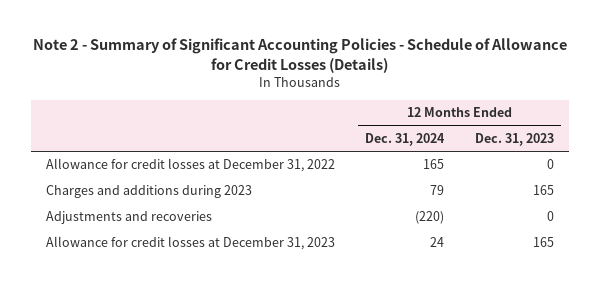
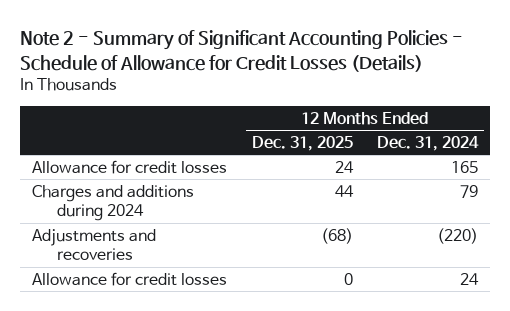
[474,132,554,146] Dec. 31, 2023 -> none
none -> [251,135,353,151] Dec. 31, 2025
[45,158,335,173] Allowance for credit losses at December 31, 2022 -> [32,159,228,174] Allowance for credit losses
[45,185,252,199] Charges and additions during 2023 -> [32,184,195,222] Charges and additions during 2024
[45,236,335,251] Allowance for credit losses at December 31, 2023 -> [32,271,228,286] Allowance for credit losses

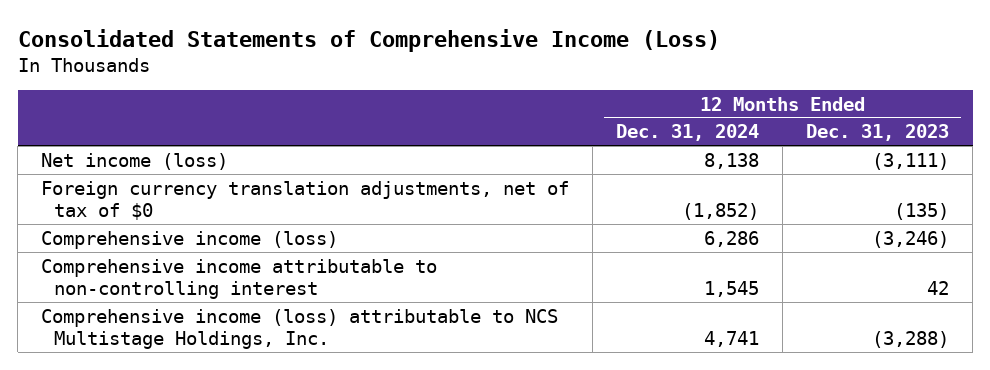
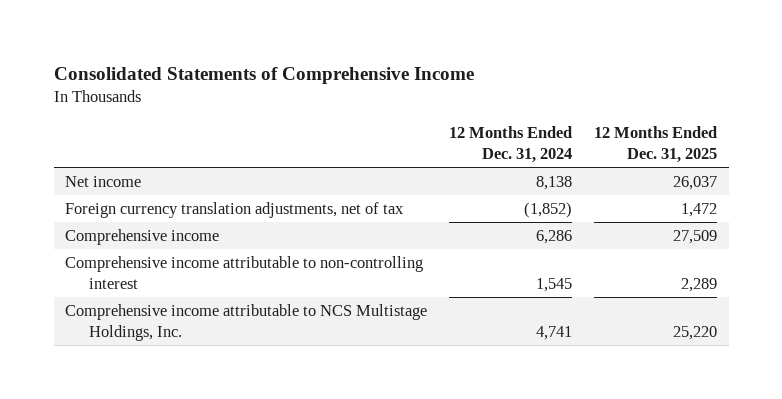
[17,28,720,52] Consolidated Statements of Comprehensive Income (Loss) -> [53,66,474,84] Consolidated Statements of Comprehensive Income
[806,124,950,142] Dec. 31, 2023 -> none
none -> [594,125,718,164] 12 Months Ended Dec. 31, 2025
[41,152,229,170] Net income (loss) -> [64,175,141,187] Net income
[41,180,570,220] Foreign currency translation adjustments, net of tax of $0 -> [64,201,404,218] Foreign currency translation adjustments, net of tax
[41,230,339,249] Comprehensive income (loss) -> [64,228,219,245] Comprehensive income
[41,308,559,349] Comprehensive income (loss) attributable to NCS Multistage Holdings, Inc. -> [64,303,427,342] Comprehensive income attributable to NCS Multistage Holdings, Inc.

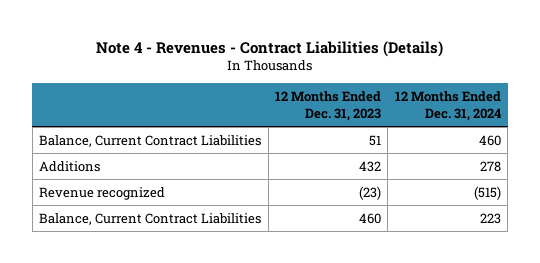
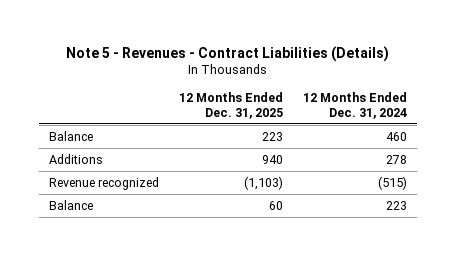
[96,40,444,57] Note 4 - Revenues - Contract Liabilities (Details) -> [66,45,390,62] Note 5 - Revenues - Contract Liabilities (Details)
[275,91,382,121] 12 Months Ended Dec. 31, 2023 -> none
none -> [179,92,284,120] 12 Months Ended Dec. 31, 2025
[39,134,262,147] Balance, Current Contract Liabilities -> [48,130,93,141] Balance
[39,212,262,225] Balance, Current Contract Liabilities -> [48,199,93,210] Balance

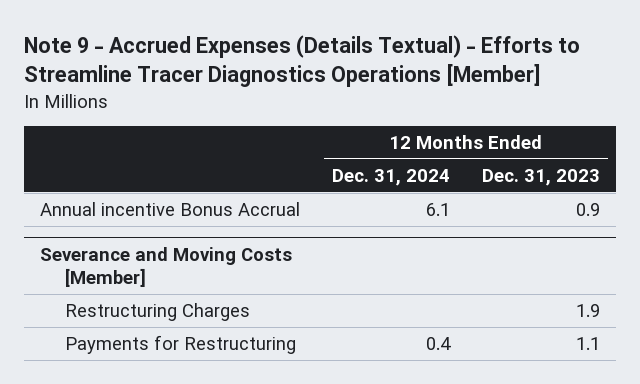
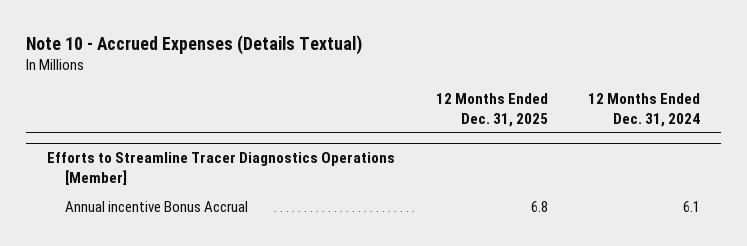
[24,35,581,88] Note 9 - Accrued Expenses (Details Textual) - Efforts to Streamline Tracer Diagnostics Operations [Member] -> [26,34,363,55] Note 10 - Accrued Expenses (Details Textual)
[481,168,600,186] Dec. 31, 2023 -> none
none -> [435,93,548,128] 12 Months Ended Dec. 31, 2025
none -> [46,152,395,185] Efforts to Streamline Tracer Diagnostics Operations [Member]
[40,246,293,287] Severance and Moving Costs [Member] -> none
[65,302,251,321] Restructuring Charges -> none
[65,334,297,354] Payments for Restructuring -> none

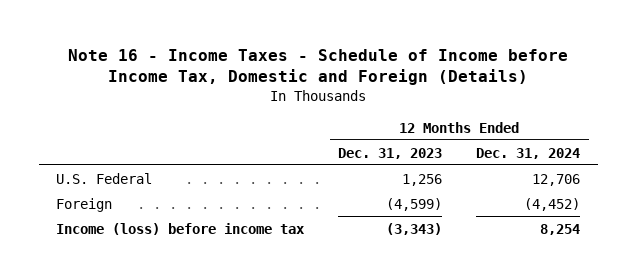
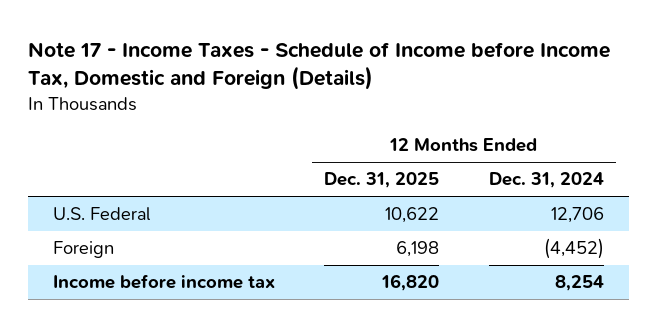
[68,48,569,86] Note 16 - Income Taxes - Schedule of Income before Income Tax, Domestic and Foreign (Details) -> [28,41,611,91] Note 17 - Income Taxes - Schedule of Income before Income Tax, Domestic and Foreign (Details)
[338,147,443,159] Dec. 31, 2023 -> none
none -> [324,172,440,189] Dec. 31, 2025
[56,222,306,235] Income (loss) before income tax -> [53,274,276,290] Income before income tax

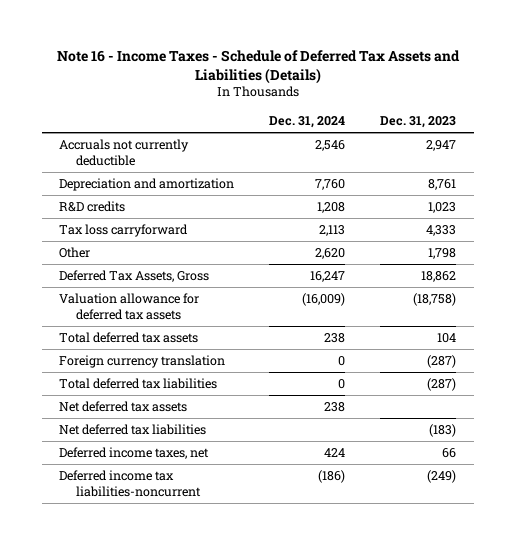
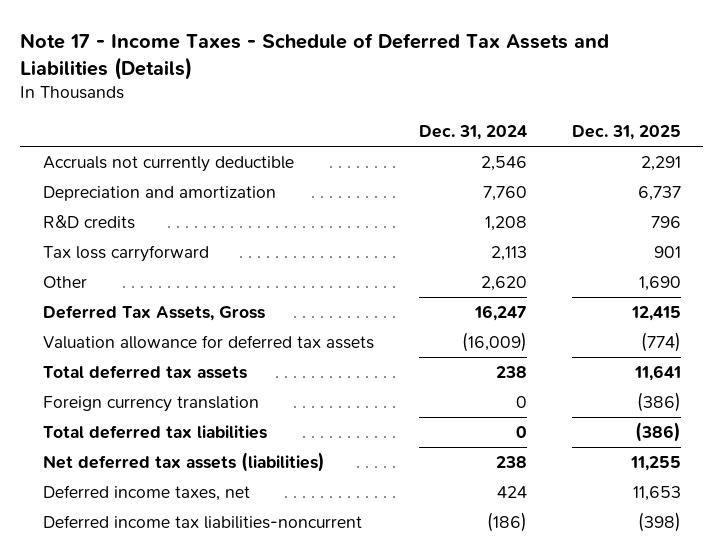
[56,49,460,84] Note 16 - Income Taxes - Schedule of Deferred Tax Assets and Liabilities (Details) -> [20,32,610,80] Note 17 - Income Taxes - Schedule of Deferred Tax Assets and Liabilities (Details)
[380,115,457,128] Dec. 31, 2023 -> none
none -> [571,124,681,140] Dec. 31, 2025
[59,424,207,436] Net deferred tax liabilities -> none
[59,401,188,413] Net deferred tax assets -> [42,451,325,472] Net deferred tax assets (liabilities)

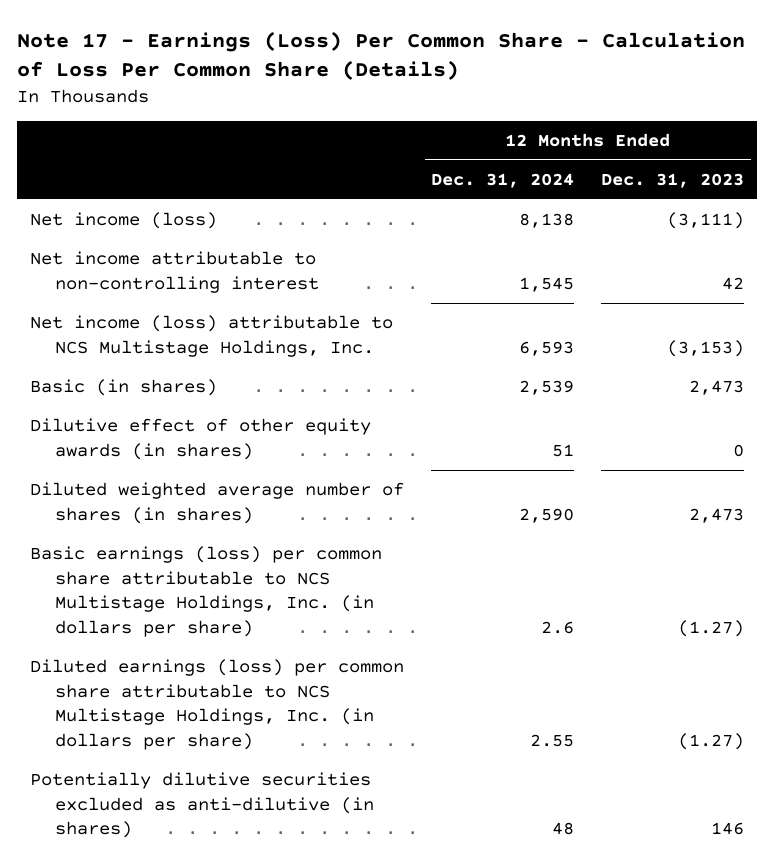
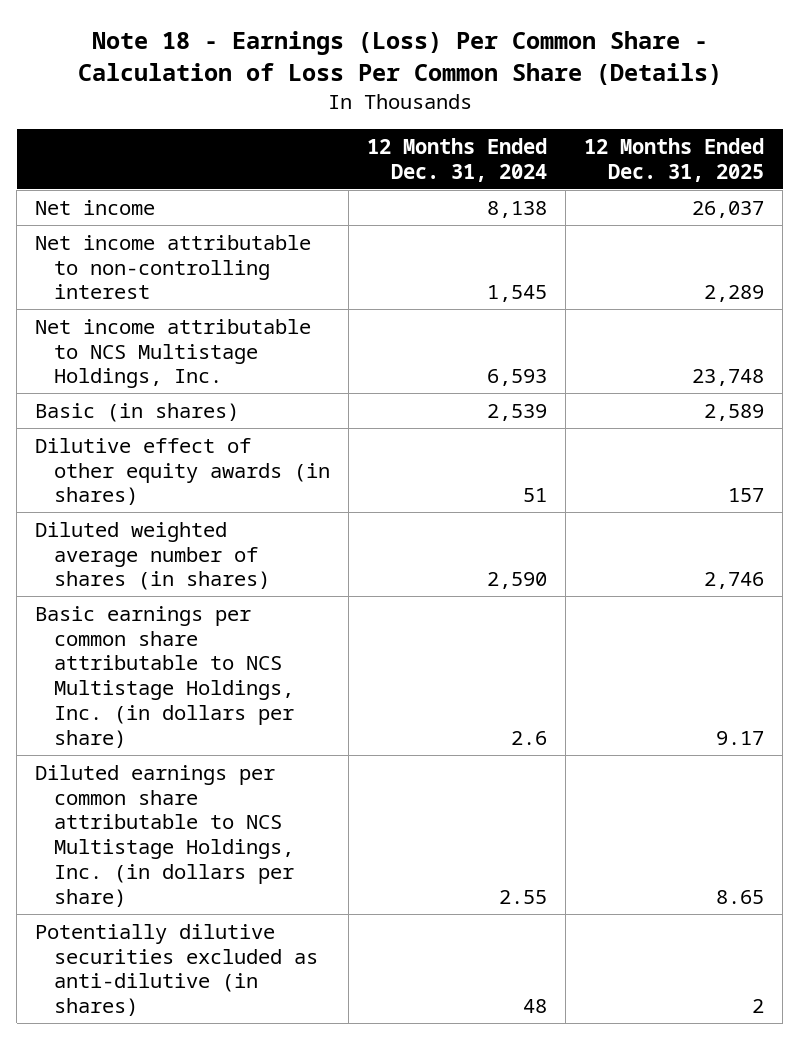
[17,30,746,81] Note 17 - Earnings (Loss) Per Common Share - Calculation of Loss Per Common Share (Details) -> [77,30,722,85] Note 18 - Earnings (Loss) Per Common Share - Calculation of Loss Per Common Share (Details)
[601,172,745,188] Dec. 31, 2023 -> none
none -> [584,137,765,182] 12 Months Ended Dec. 31, 2025
[30,212,218,230] Net income (loss) -> [35,199,156,215] Net income
[30,315,394,357] Net income (loss) attributable to NCS Multistage Holdings, Inc. -> [35,318,312,389] Net income attributable to NCS Multistage Holdings, Inc.
[30,546,383,637] Basic earnings (loss) per common share attributable to NCS Multistage Holdings, Inc. (in dollars per share) -> [35,605,295,748] Basic earnings per common share attributable to NCS Multistage Holdings, Inc. (in dollars per share)
[30,659,405,750] Diluted earnings (loss) per common share attributable to NCS Multistage Holdings, Inc. (in dollars per share) -> [35,764,295,907] Diluted earnings per common share attributable to NCS Multistage Holdings, Inc. (in dollars per share)

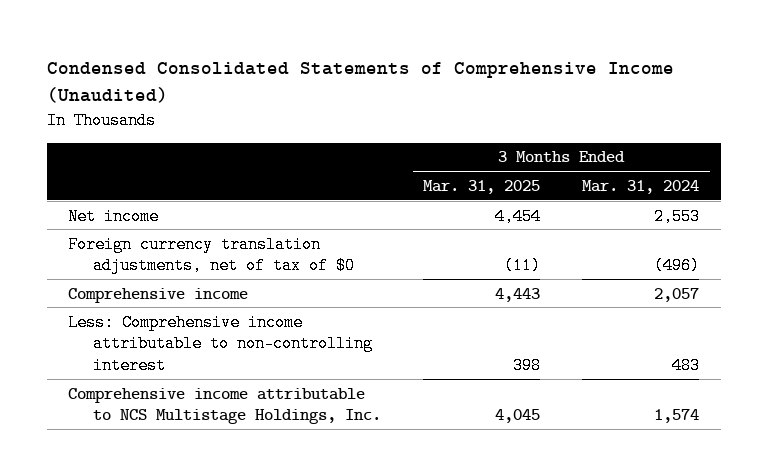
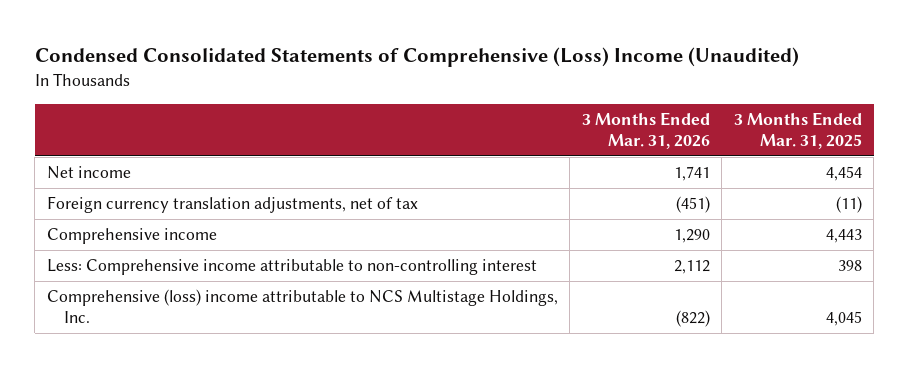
[46,61,674,104] Condensed Consolidated Statements of Comprehensive Income (Unaudited) -> [34,47,799,68] Condensed Consolidated Statements of Comprehensive (Loss) Income (Unaudited)
[582,179,700,194] Mar. 31, 2024 -> none
none -> [581,111,710,150] 3 Months Ended Mar. 31, 2026
[67,235,355,275] Foreign currency translation adjustments, net of tax of $0 -> [46,196,418,214] Foreign currency translation adjustments, net of tax
[67,387,381,425] Comprehensive income attributable to NCS Multistage Holdings, Inc. -> [46,289,558,324] Comprehensive (loss) income attributable to NCS Multistage Holdings, Inc.

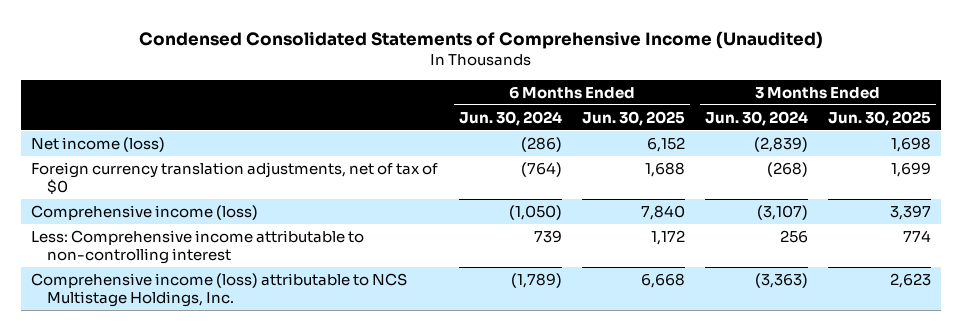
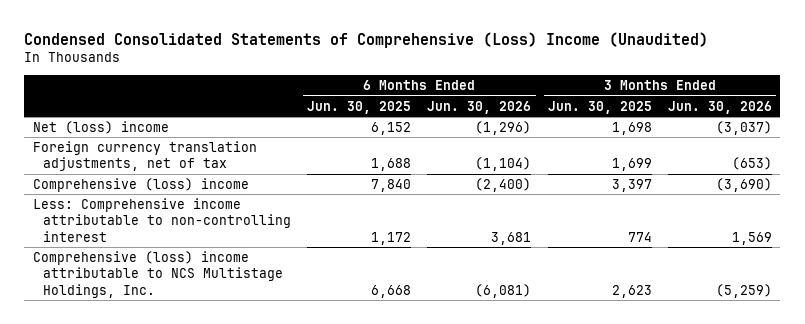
[139,30,824,49] Condensed Consolidated Statements of Comprehensive Income (Unaudited) -> [24,31,709,48] Condensed Consolidated Statements of Comprehensive (Loss) Income (Unaudited)
[458,110,562,126] Jun. 30, 2024 -> none
[705,110,809,126] Jun. 30, 2024 -> none
none -> [427,100,532,114] Jun. 30, 2026
none -> [668,100,773,114] Jun. 30, 2026
[31,136,166,152] Net income (loss) -> [32,121,169,135] Net (loss) income
[31,161,439,195] Foreign currency translation adjustments, net of tax of $0 -> [32,141,257,172] Foreign currency translation adjustments, net of tax
[31,204,259,220] Comprehensive income (loss) -> [32,178,249,193] Comprehensive (loss) income
[31,272,408,308] Comprehensive income (loss) attributable to NCS Multistage Holdings, Inc. -> [32,251,283,298] Comprehensive (loss) income attributable to NCS Multistage Holdings, Inc.

